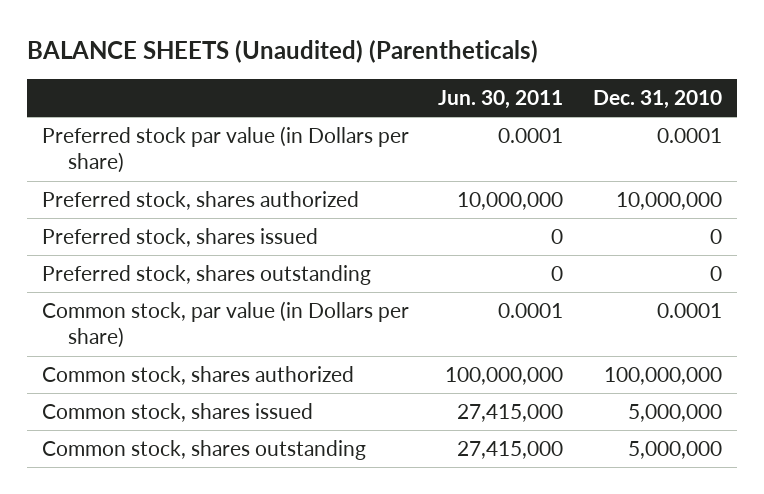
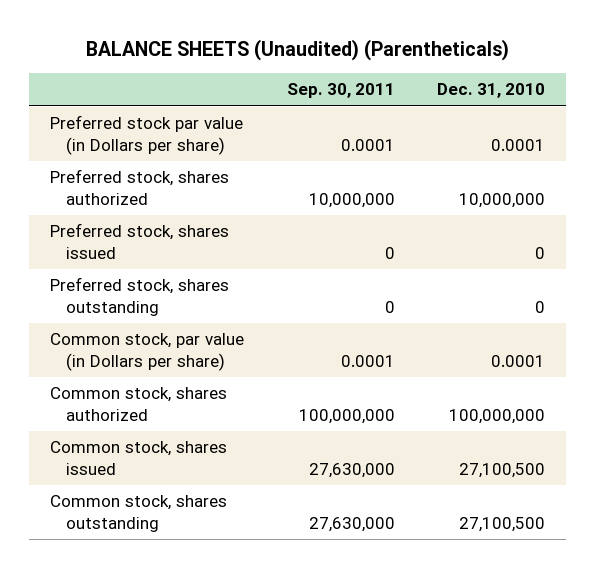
[438,90,564,110] Jun. 30, 2011 -> none
none -> [286,83,395,99] Sep. 30, 2011
[628,404,723,423] 5,000,000 -> [458,462,545,478] 27,100,500
[628,441,723,460] 5,000,000 -> [458,516,545,532] 27,100,500

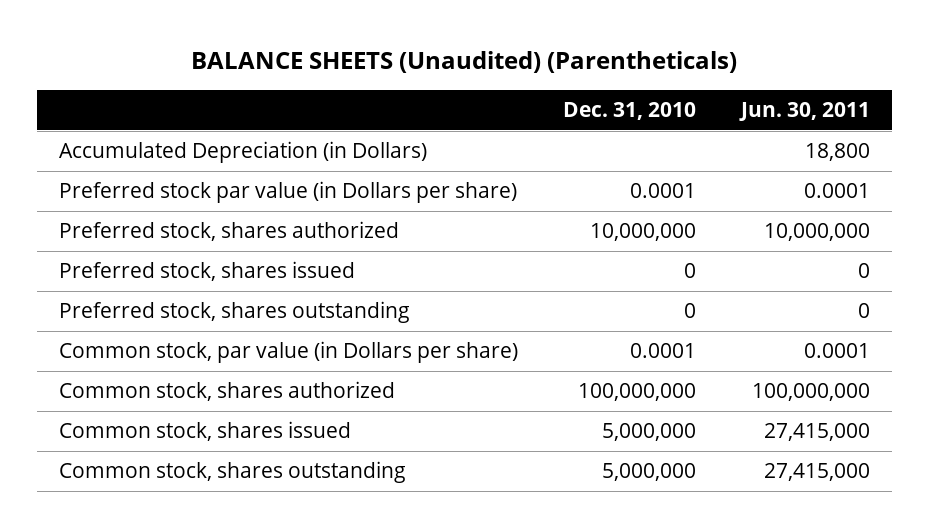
[286,83,395,99] Sep. 30, 2011 -> none
none -> [738,102,870,122] Jun. 30, 2011
none -> [59,141,428,164] Accumulated Depreciation (in Dollars)
[458,462,545,478] 27,100,500 -> [601,423,696,442] 5,000,000
[458,516,545,532] 27,100,500 -> [601,463,696,482] 5,000,000

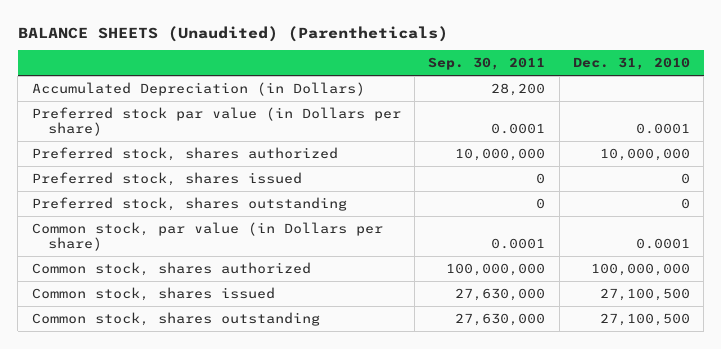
[738,102,870,122] Jun. 30, 2011 -> none
none -> [428,57,546,71] Sep. 30, 2011
[601,423,696,442] 5,000,000 -> [599,287,690,301] 27,100,500
[601,463,696,482] 5,000,000 -> [599,312,690,326] 27,100,500

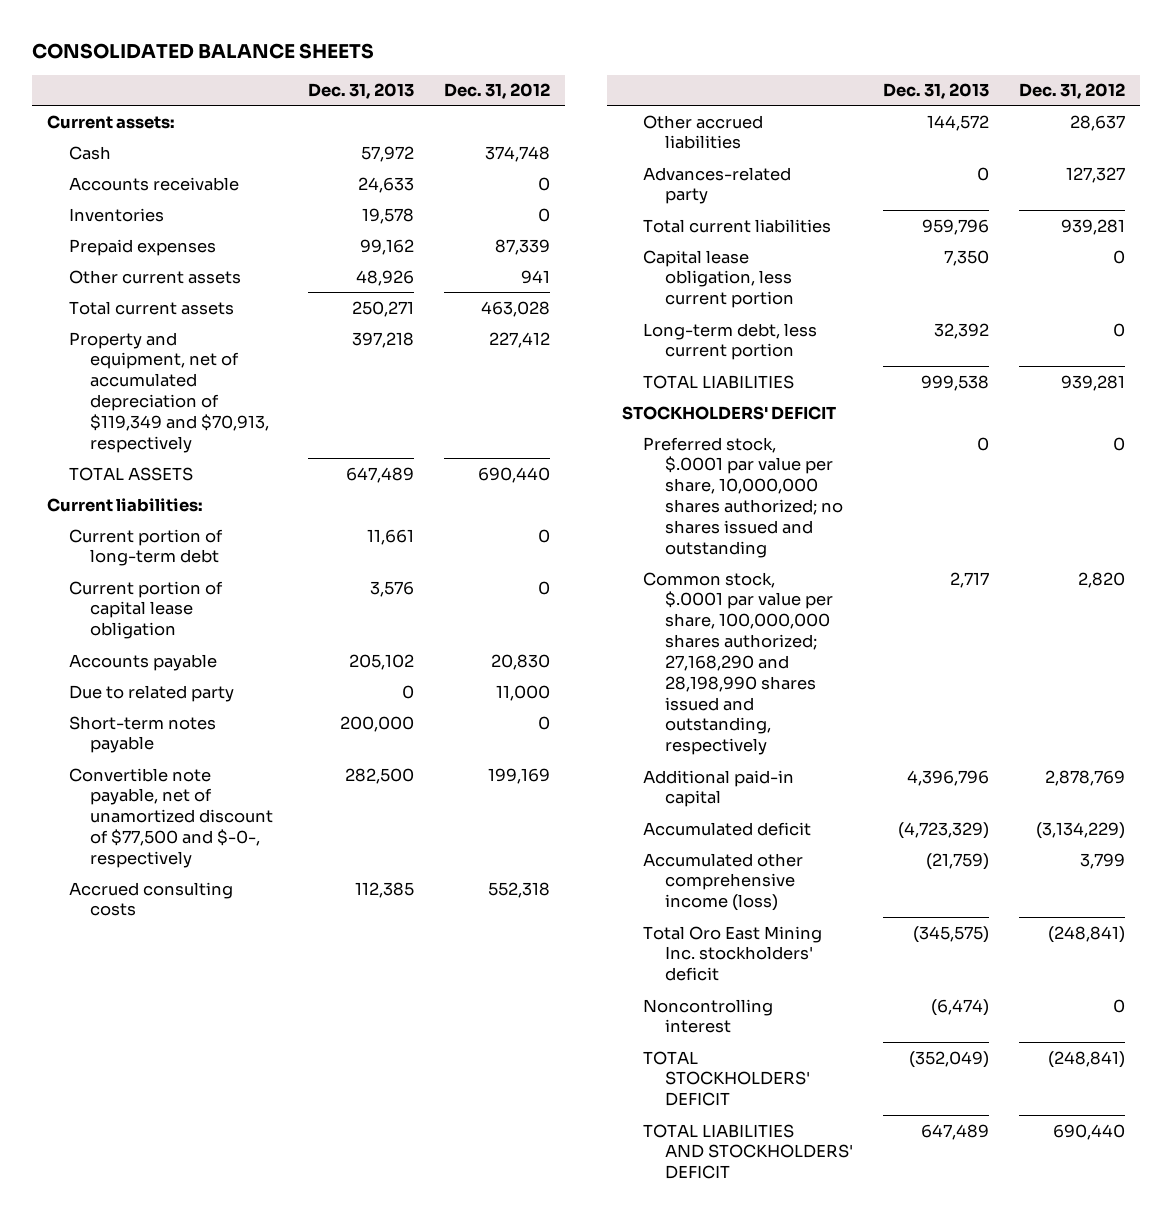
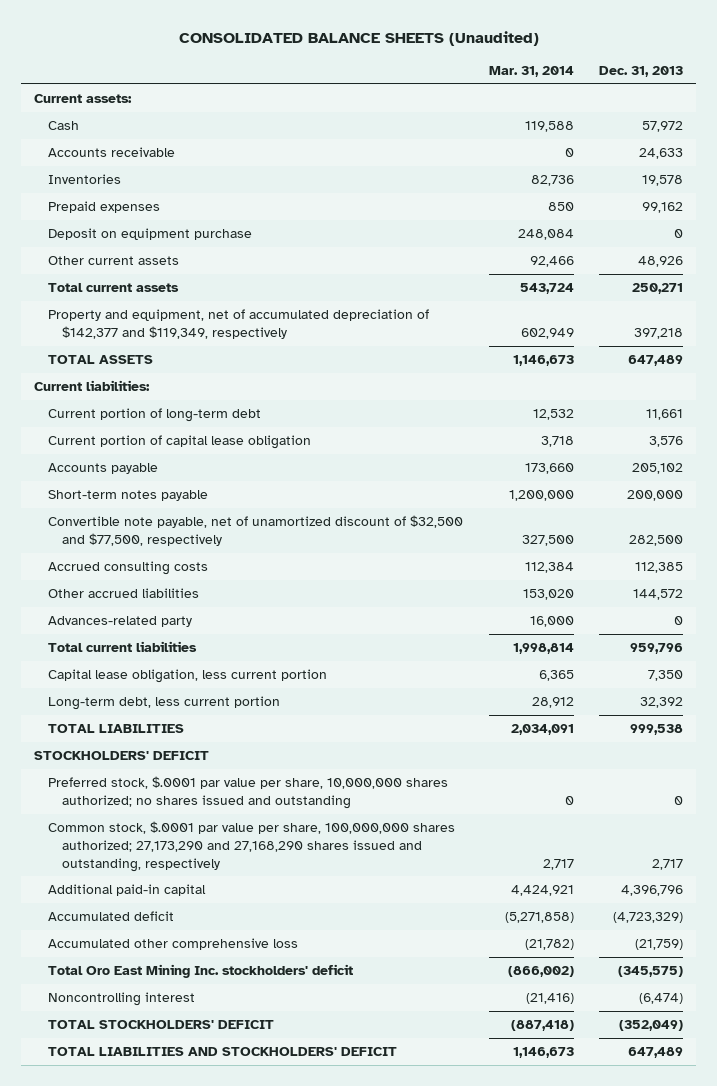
[32,42,375,59] CONSOLIDATED BALANCE SHEETS -> [178,30,539,46] CONSOLIDATED BALANCE SHEETS (Unaudited)
[444,83,551,100] Dec. 31, 2012 -> none
none -> [488,65,574,77] Mar. 31, 2014
none -> [47,228,252,241] Deposit on equipment purchase
[68,331,270,453] Property and equipment, net of accumulated depreciation of $119,349 and $70,913, respectively -> [47,309,429,339] Property and equipment, net of accumulated depreciation of $142,377 and $119,349, respectively
[68,684,234,702] Due to related party -> none
[68,767,274,868] Convertible note payable, net of unamortized discount of $77,500 and $-0-, respectively -> [47,515,463,546] Convertible note payable, net of unamortized discount of $32,500 and $77,500, respectively
[643,571,833,756] Common stock, $.0001 par value per share, 100,000,000 shares authorized; 27,168,290 and 28,198,990 shares issued and outstanding, respectively -> [47,821,455,872] Common stock, $.0001 par value per share, 100,000,000 shares authorized; 27,173,290 and 27,168,290 shares issued and outstanding, respectively
[643,852,804,912] Accumulated other comprehensive income (loss) -> [47,938,298,951] Accumulated other comprehensive loss

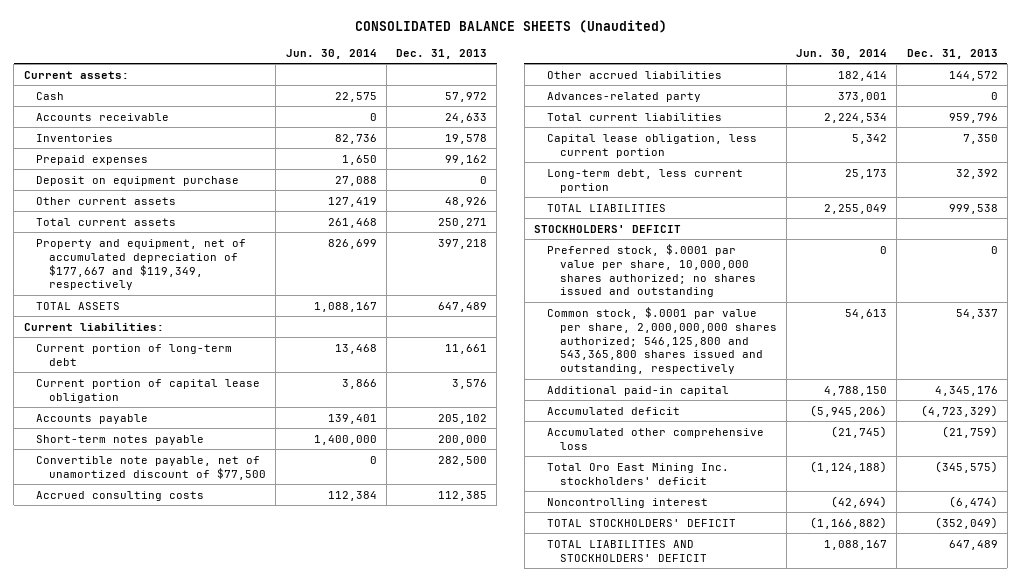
[488,65,574,77] Mar. 31, 2014 -> none
none -> [285,48,377,59] Jun. 30, 2014
[47,309,429,339] Property and equipment, net of accumulated depreciation of $142,377 and $119,349, respectively -> [36,238,247,291] Property and equipment, net of accumulated depreciation of $177,667 and $119,349, respectively
[47,515,463,546] Convertible note payable, net of unamortized discount of $32,500 and $77,500, respectively -> [36,455,267,480] Convertible note payable, net of unamortized discount of $77,500
[47,821,455,872] Common stock, $.0001 par value per share, 100,000,000 shares authorized; 27,173,290 and 27,168,290 shares issued and outstanding, respectively -> [546,306,777,375] Common stock, $.0001 par value per share, 2,000,000,000 shares authorized; 546,125,800 and 543,365,800 shares issued and outstanding, respectively
[652,858,684,870] 2,717 -> [955,308,998,319] 54,337
[621,885,684,897] 4,396,796 -> [934,385,998,396] 4,345,176

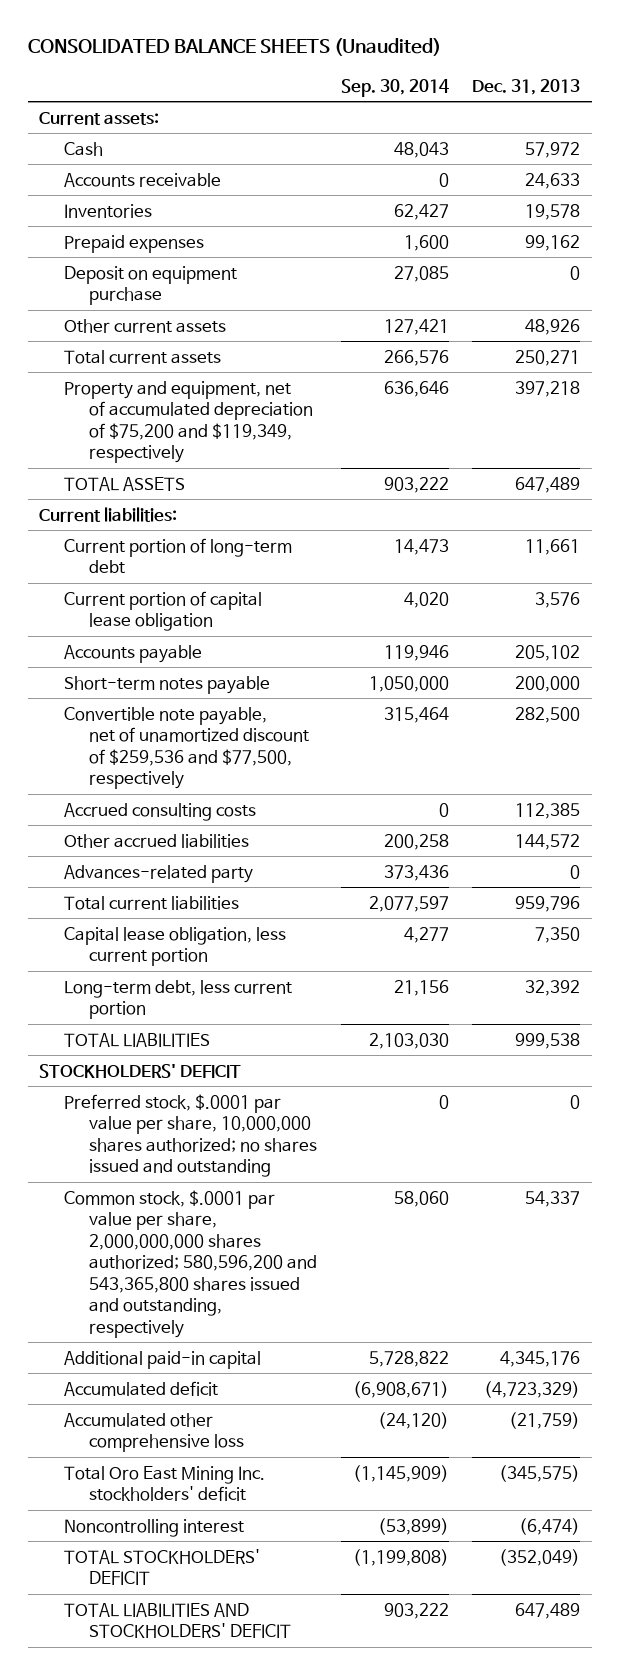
[285,48,377,59] Jun. 30, 2014 -> none
none -> [340,78,449,97] Sep. 30, 2014
[36,238,247,291] Property and equipment, net of accumulated depreciation of $177,667 and $119,349, respectively -> [64,380,314,464] Property and equipment, net of accumulated depreciation of $75,200 and $119,349, respectively
[36,455,267,480] Convertible note payable, net of unamortized discount of $77,500 -> [64,706,310,790] Convertible note payable, net of unamortized discount of $259,536 and $77,500, respectively
[546,306,777,375] Common stock, $.0001 par value per share, 2,000,000,000 shares authorized; 546,125,800 and 543,365,800 shares issued and outstanding, respectively -> [64,1189,318,1338] Common stock, $.0001 par value per share, 2,000,000,000 shares authorized; 580,596,200 and 543,365,800 shares issued and outstanding, respectively

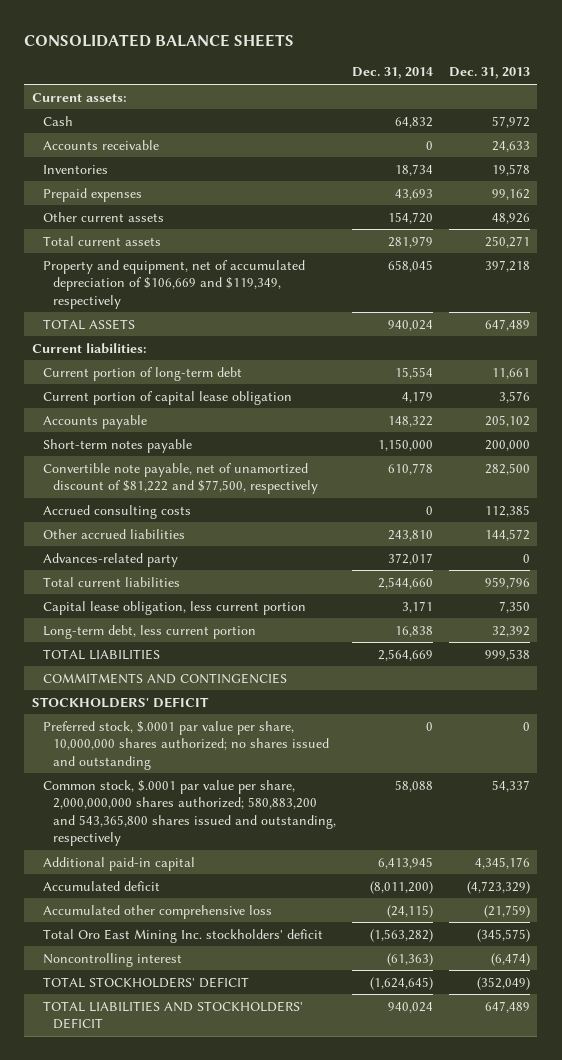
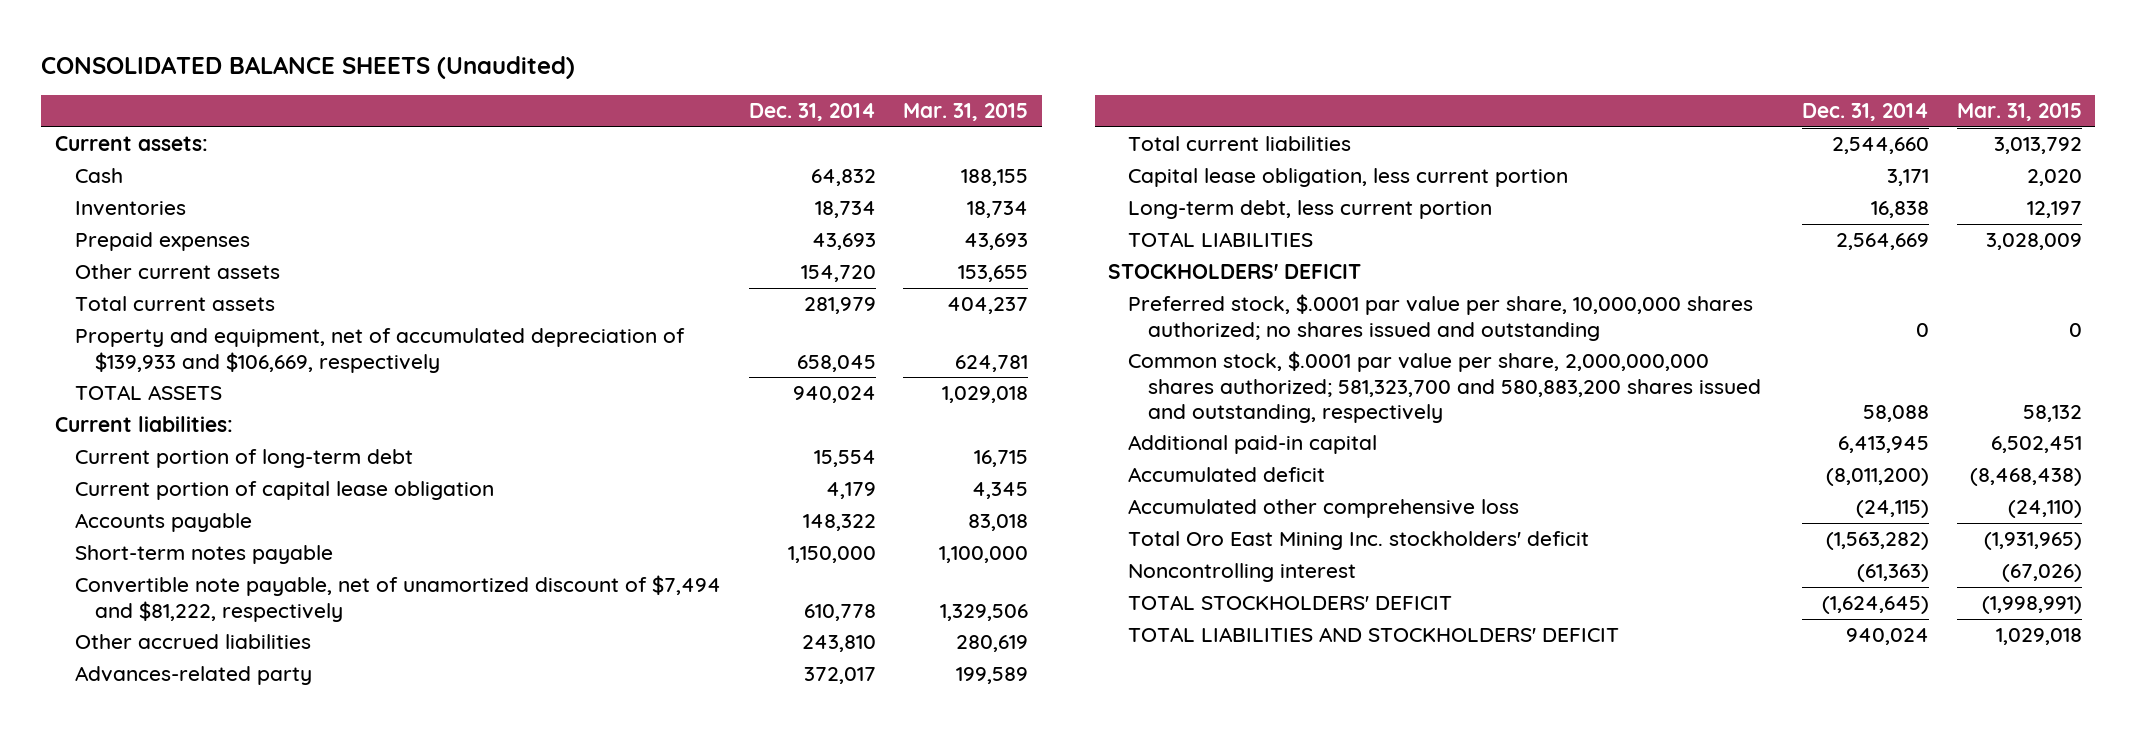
[24,33,295,47] CONSOLIDATED BALANCE SHEETS -> [41,55,576,79] CONSOLIDATED BALANCE SHEETS (Unaudited)
[448,67,530,80] Dec. 31, 2013 -> none
none -> [903,103,1029,122] Mar. 31, 2015
[42,139,159,150] Accounts receivable -> none
[42,259,305,309] Property and equipment, net of accumulated depreciation of $106,669 and $119,349, respectively -> [75,328,686,373] Property and equipment, net of accumulated depreciation of $139,933 and $106,669, respectively
[42,504,191,519] Accrued consulting costs -> none
[42,462,319,495] Convertible note payable, net of unamortized discount of $81,222 and $77,500, respectively -> [75,575,722,622] Convertible note payable, net of unamortized discount of $7,494 and $81,222, respectively
[42,672,287,684] COMMITMENTS AND CONTINGENCIES -> none
[42,779,337,847] Common stock, $.0001 par value per share, 2,000,000,000 shares authorized; 580,883,200 and 543,365,800 shares issued and outstanding, respectively -> [1128,351,1762,424] Common stock, $.0001 par value per share, 2,000,000,000 shares authorized; 581,323,700 and 580,883,200 shares issued and outstanding, respectively

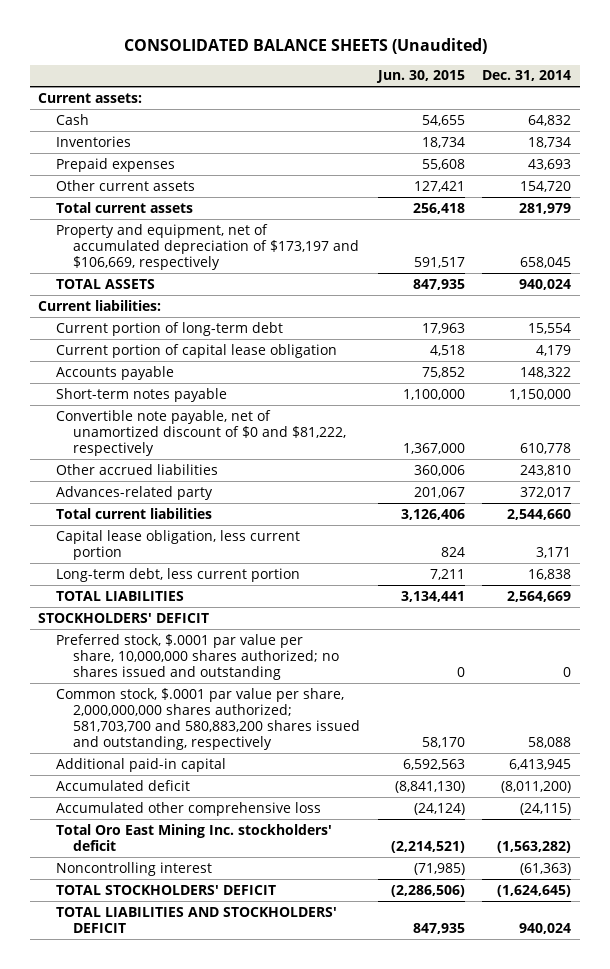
[903,103,1029,122] Mar. 31, 2015 -> none
none -> [375,70,465,84] Jun. 30, 2015
[75,328,686,373] Property and equipment, net of accumulated depreciation of $139,933 and $106,669, respectively -> [55,223,360,270] Property and equipment, net of accumulated depreciation of $173,197 and $106,669, respectively
[75,575,722,622] Convertible note payable, net of unamortized discount of $7,494 and $81,222, respectively -> [55,409,347,456] Convertible note payable, net of unamortized discount of $0 and $81,222, respectively
[1128,351,1762,424] Common stock, $.0001 par value per share, 2,000,000,000 shares authorized; 581,323,700 and 580,883,200 shares issued and outstanding, respectively -> [55,687,361,750] Common stock, $.0001 par value per share, 2,000,000,000 shares authorized; 581,703,700 and 580,883,200 shares issued and outstanding, respectively

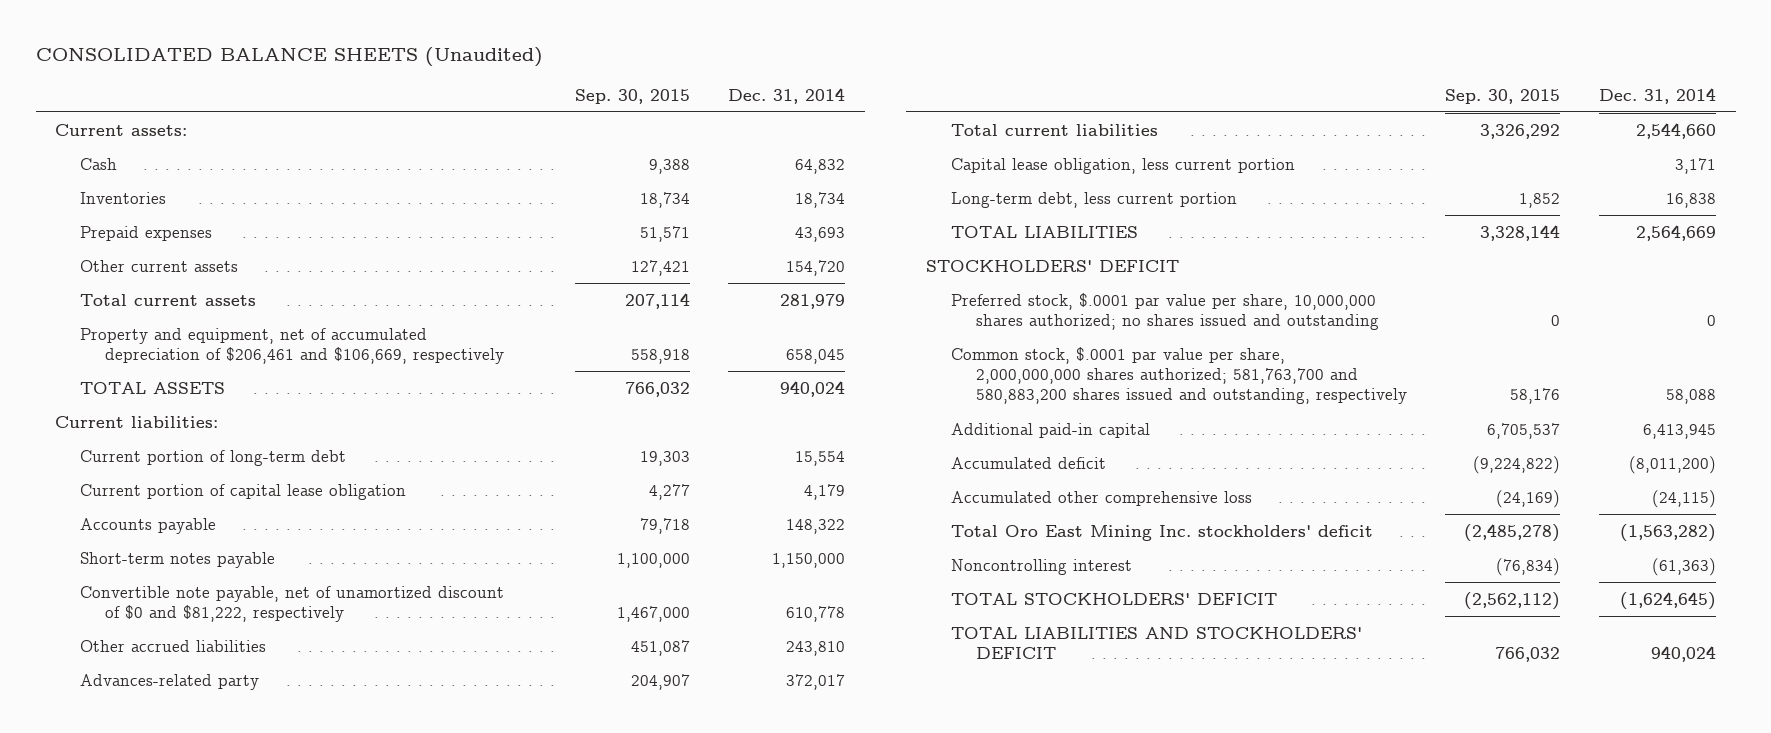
[375,70,465,84] Jun. 30, 2015 -> none
none -> [574,88,690,104] Sep. 30, 2015
[55,223,360,270] Property and equipment, net of accumulated depreciation of $173,197 and $106,669, respectively -> [79,327,504,365] Property and equipment, net of accumulated depreciation of $206,461 and $106,669, respectively
[55,687,361,750] Common stock, $.0001 par value per share, 2,000,000,000 shares authorized; 581,703,700 and 580,883,200 shares issued and outstanding, respectively -> [950,346,1407,405] Common stock, $.0001 par value per share, 2,000,000,000 shares authorized; 581,763,700 and 580,883,200 shares issued and outstanding, respectively

